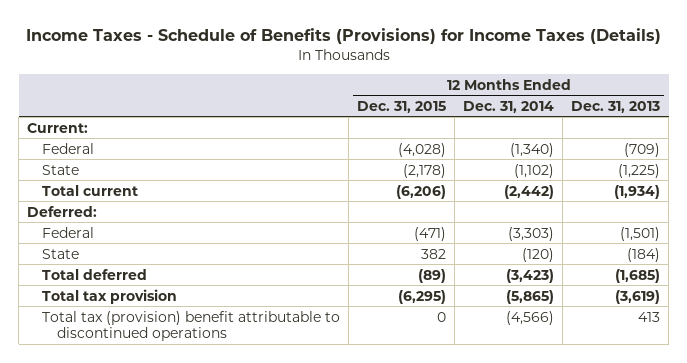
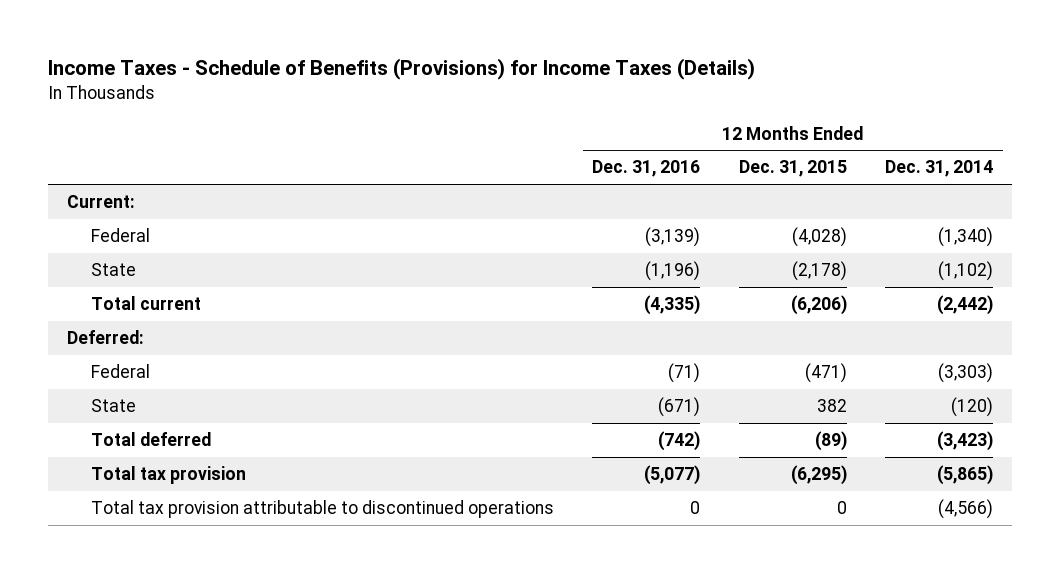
[571,100,661,113] Dec. 31, 2013 -> none
none -> [592,160,701,178] Dec. 31, 2016
[42,310,341,342] Total tax (provision) benefit attributable to discontinued operations -> [90,500,554,519] Total tax provision attributable to discontinued operations

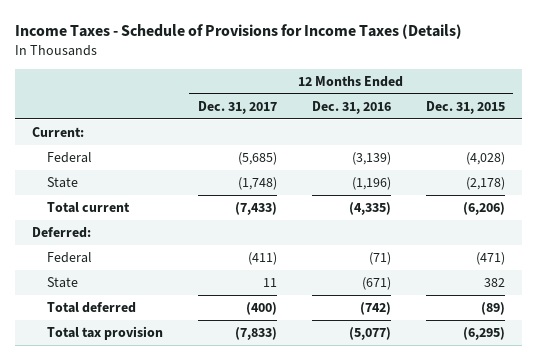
[47,57,755,80] Income Taxes - Schedule of Benefits (Provisions) for Income Taxes (Details) -> [14,24,462,40] Income Taxes - Schedule of Provisions for Income Taxes (Details)
[885,160,994,178] Dec. 31, 2014 -> none
none -> [198,101,278,115] Dec. 31, 2017
[90,500,554,519] Total tax provision attributable to discontinued operations -> none

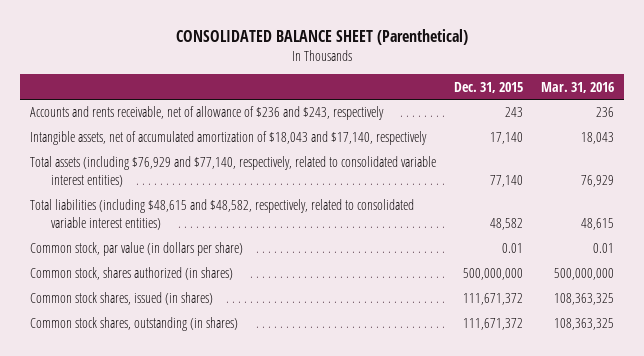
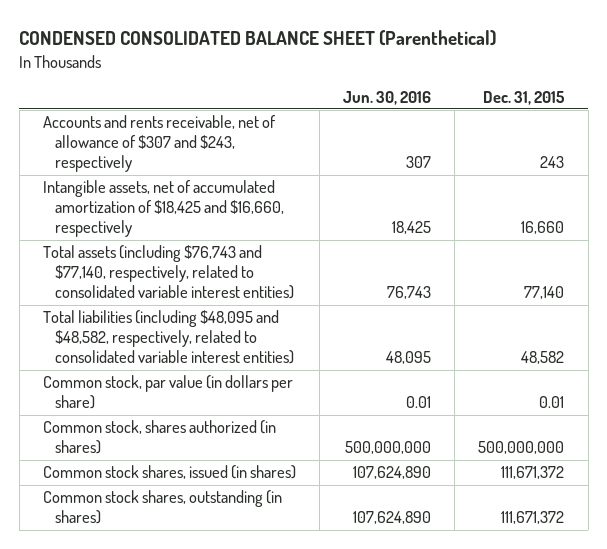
[175,28,468,45] CONSOLIDATED BALANCE SHEET (Parenthetical) -> [19,30,497,47] CONDENSED CONSOLIDATED BALANCE SHEET (Parenthetical)
[541,81,615,93] Mar. 31, 2016 -> none
none -> [343,90,432,105] Jun. 30, 2016
[29,106,384,121] Accounts and rents receivable, net of allowance of $236 and $243, respectively -> [42,115,276,173] Accounts and rents receivable, net of allowance of $307 and $243, respectively
[29,131,427,146] Intangible assets, net of accumulated amortization of $18,043 and $17,140, respectively -> [42,180,284,238] Intangible assets, net of accumulated amortization of $18,425 and $16,660, respectively
[489,132,523,145] 17,140 -> [521,221,565,235] 16,660
[29,156,436,188] Total assets (including $76,929 and $77,140, respectively, related to consolidated variable interest entities) -> [42,245,294,300] Total assets (including $76,743 and $77,140, respectively, related to consolidated variable interest entities)
[29,199,414,231] Total liabilities (including $48,615 and $48,582, respectively, related to consolidated variable interest entities) -> [42,310,294,365] Total liabilities (including $48,095 and $48,582, respectively, related to consolidated variable interest entities)

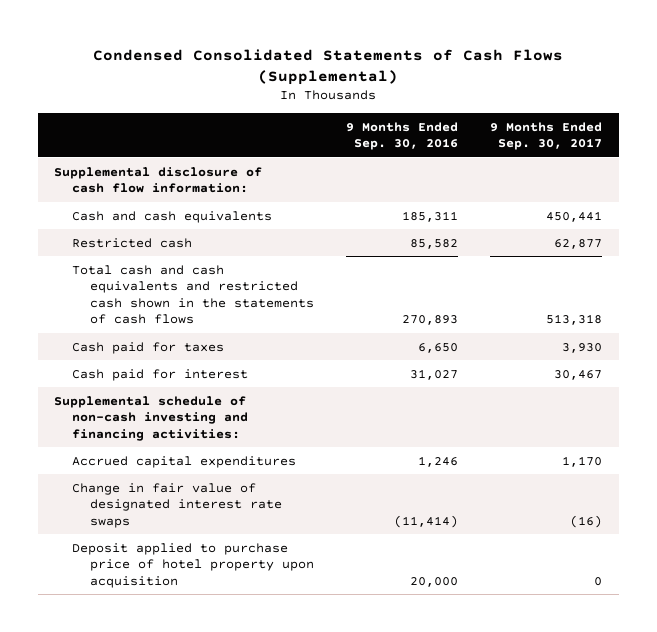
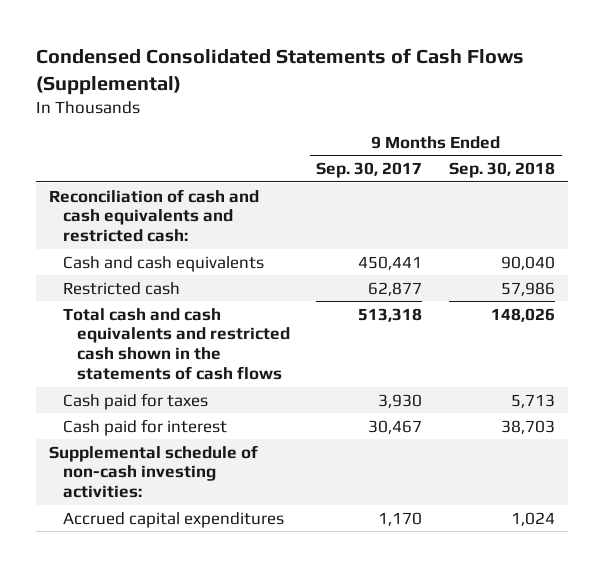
[346,121,459,151] 9 Months Ended Sep. 30, 2016 -> none
none -> [449,162,556,179] Sep. 30, 2018
[54,166,263,194] Supplemental disclosure of cash flow information: -> none
none -> [49,188,260,243] Reconciliation of cash and cash equivalents and restricted cash:
[54,395,249,441] Supplemental schedule of non-cash investing and financing activities: -> [49,444,259,499] Supplemental schedule of non-cash investing activities:
[72,482,283,528] Change in fair value of designated interest rate swaps -> none
[72,542,315,588] Deposit applied to purchase price of hotel property upon acquisition -> none

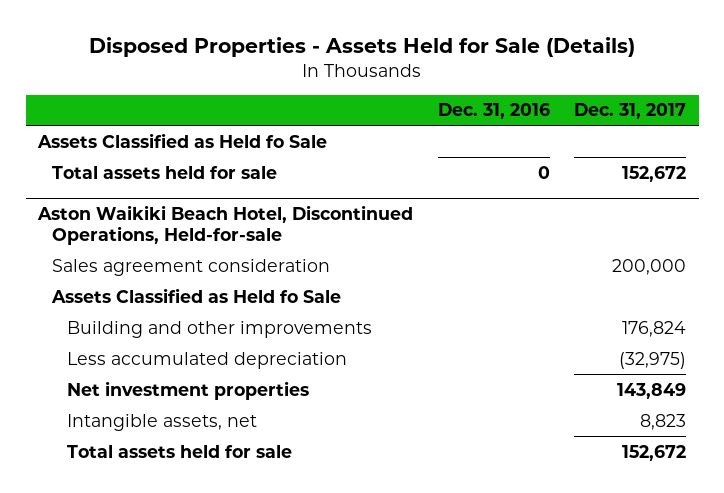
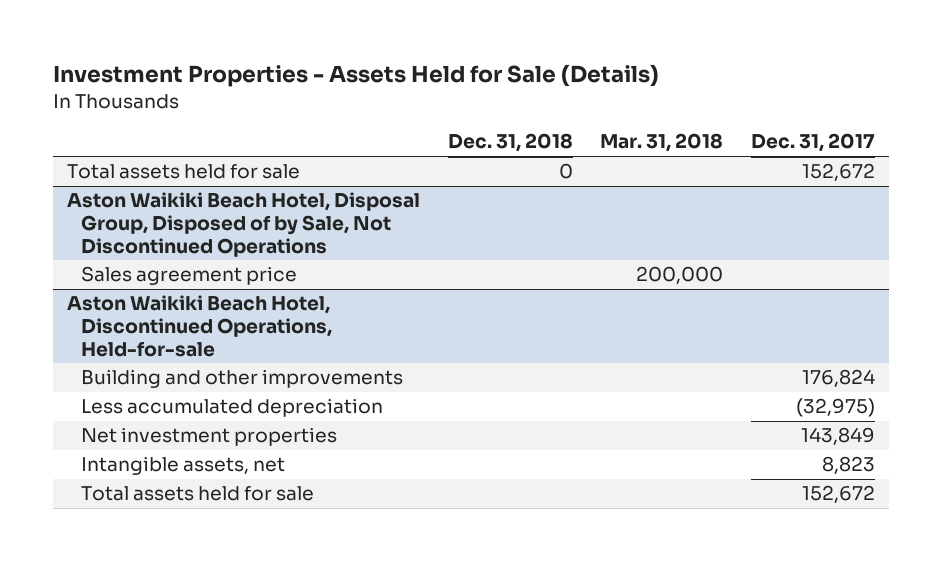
[89,36,636,57] Disposed Properties - Assets Held for Sale (Details) -> [53,64,660,88] Investment Properties - Assets Held for Sale (Details)
[437,103,550,120] Dec. 31, 2016 -> none
none -> [447,133,573,153] Dec. 31, 2018
none -> [600,133,724,153] Mar. 31, 2018
[36,132,327,148] Assets Classified as Held fo Sale -> none
none -> [66,192,420,257] Aston Waikiki Beach Hotel, Disposal Group, Disposed of by Sale, Not Discontinued Operations
none -> [81,266,298,286] Sales agreement price
[52,258,331,276] Sales agreement consideration -> none
[51,287,342,303] Assets Classified as Held fo Sale -> none

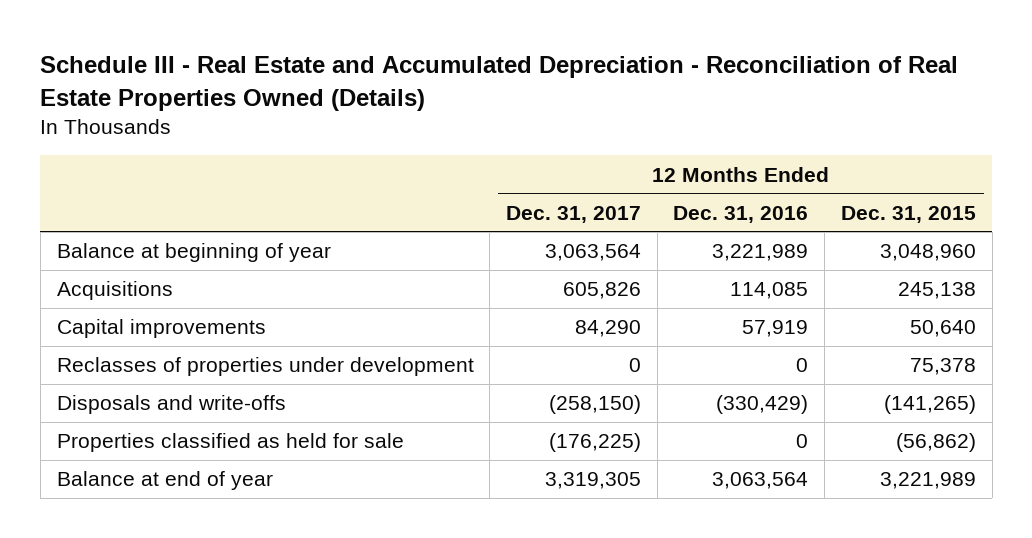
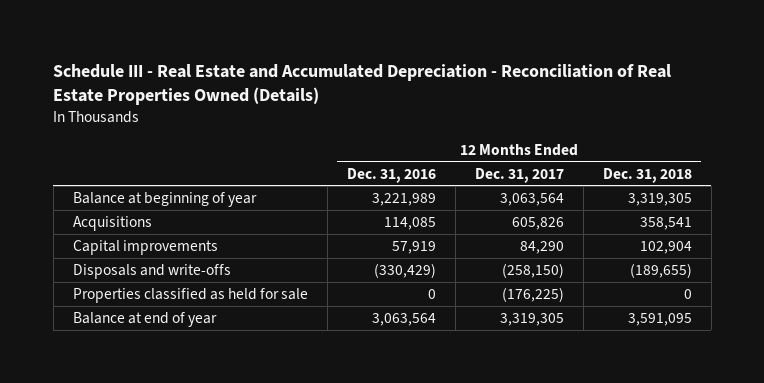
[840,205,976,223] Dec. 31, 2015 -> none
none -> [602,167,692,183] Dec. 31, 2018
[56,357,474,377] Reclasses of properties under development -> none

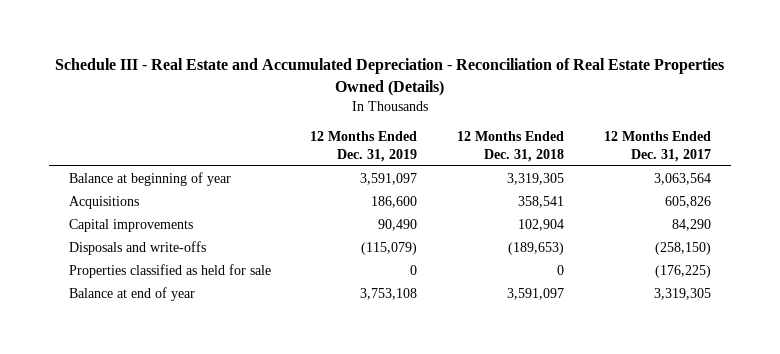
[346,167,436,183] Dec. 31, 2016 -> none
none -> [310,130,418,162] 12 Months Ended Dec. 31, 2019
[629,263,692,279] (189,655) -> [508,242,565,256] (189,653)
[627,313,692,327] 3,591,095 -> [507,288,565,301] 3,591,097

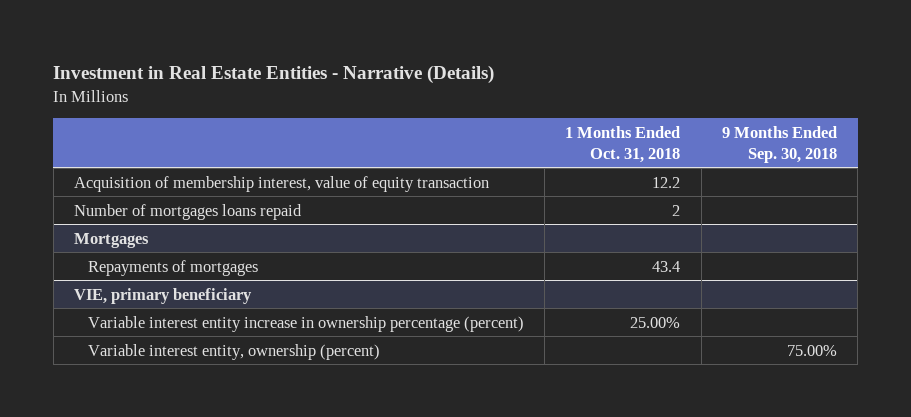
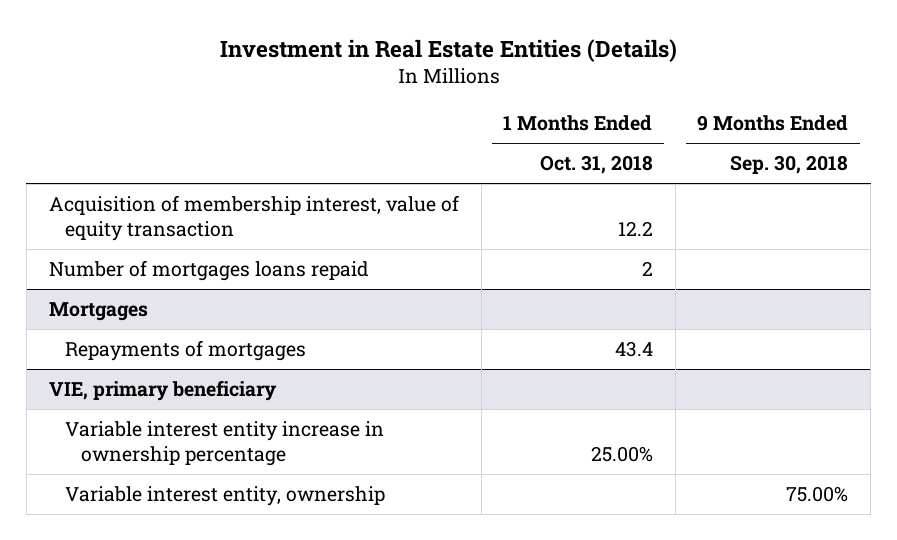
[53,65,495,85] Investment in Real Estate Entities - Narrative (Details) -> [219,38,677,62] Investment in Real Estate Entities (Details)
[87,315,524,332] Variable interest entity increase in ownership percentage (percent) -> [64,421,384,467] Variable interest entity increase in ownership percentage
[87,343,380,360] Variable interest entity, ownership (percent) -> [64,486,385,507] Variable interest entity, ownership

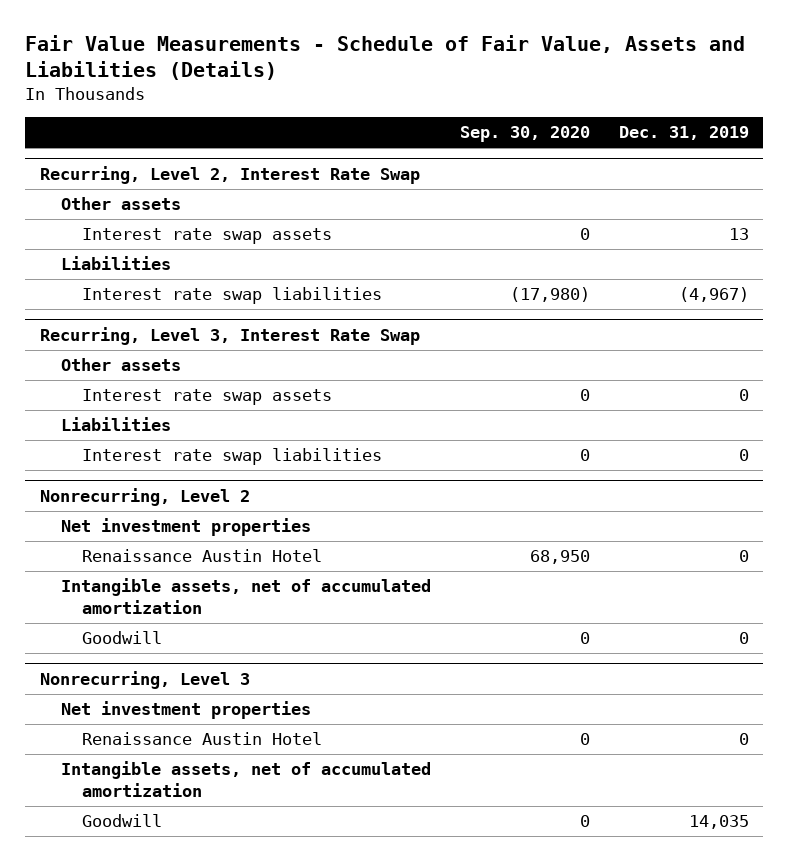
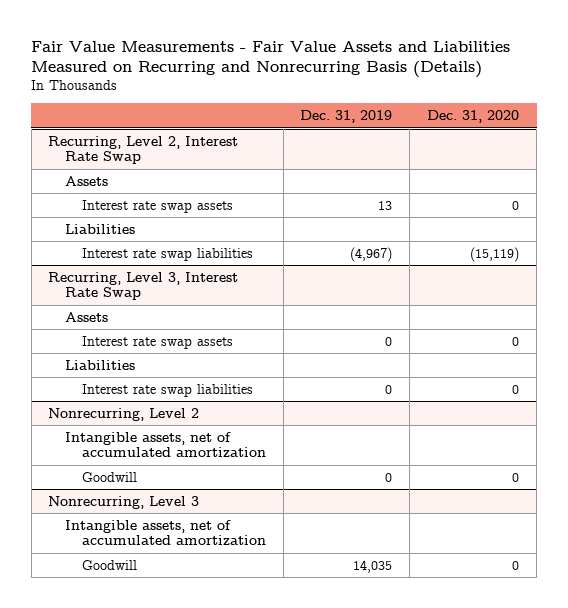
[25,35,746,81] Fair Value Measurements - Schedule of Fair Value, Assets and Liabilities (Details) -> [31,40,511,79] Fair Value Measurements - Fair Value Assets and Liabilities Measured on Recurring and Nonrecurring Basis (Details)
[460,126,591,143] Sep. 30, 2020 -> none
none -> [427,110,520,124] Dec. 31, 2020
[61,197,182,211] Other assets -> [65,175,109,186] Assets
[61,358,182,372] Other assets -> [65,311,109,322] Assets
[61,518,312,537] Net investment properties -> none
[82,549,323,563] Renaissance Austin Hotel -> none
[61,701,312,720] Net investment properties -> none
[82,732,323,746] Renaissance Austin Hotel -> none

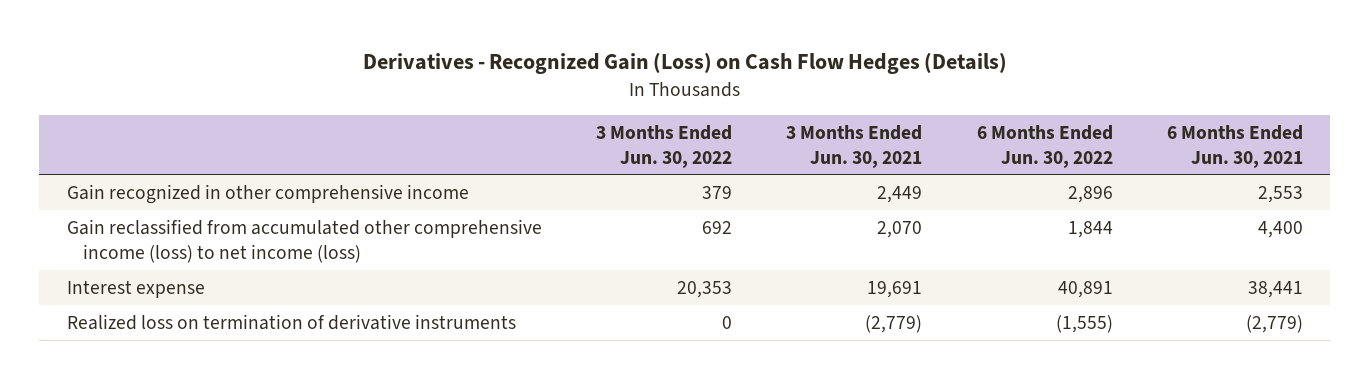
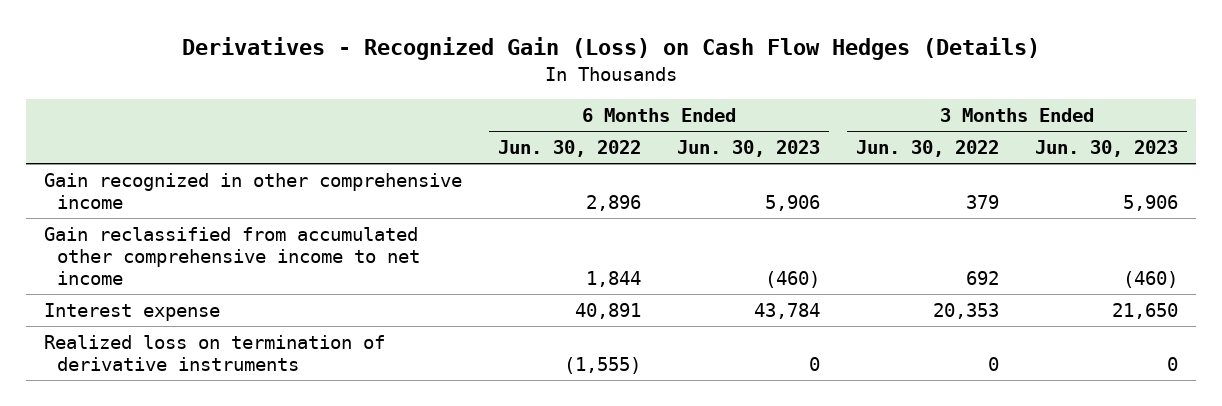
[786,124,923,168] 3 Months Ended Jun. 30, 2021 -> none
[1166,124,1303,168] 6 Months Ended Jun. 30, 2021 -> none
none -> [676,140,820,158] Jun. 30, 2023
none -> [1035,140,1179,158] Jun. 30, 2023
[66,218,542,263] Gain reclassified from accumulated other comprehensive income (loss) to net income (loss) -> [43,226,421,285] Gain reclassified from accumulated other comprehensive income to net income

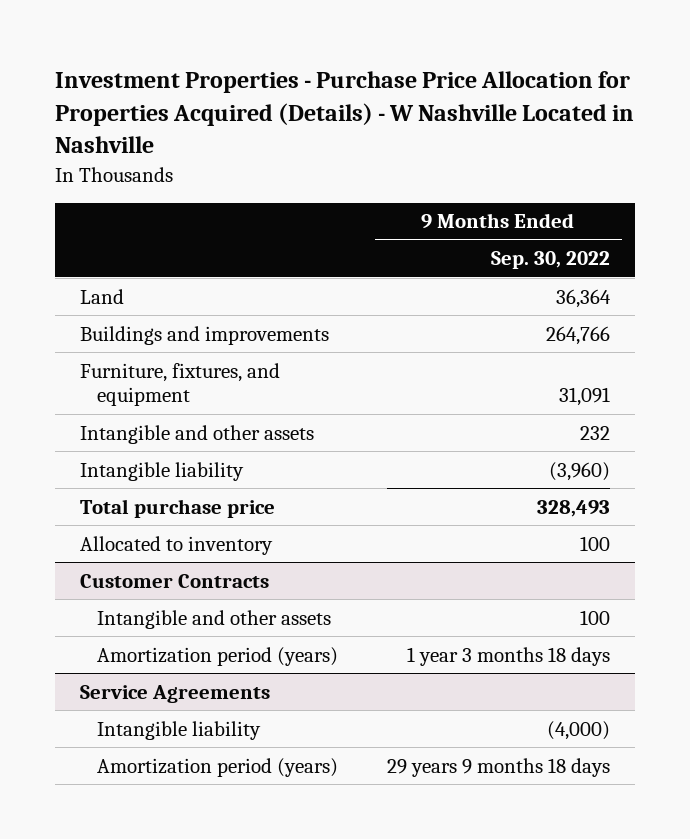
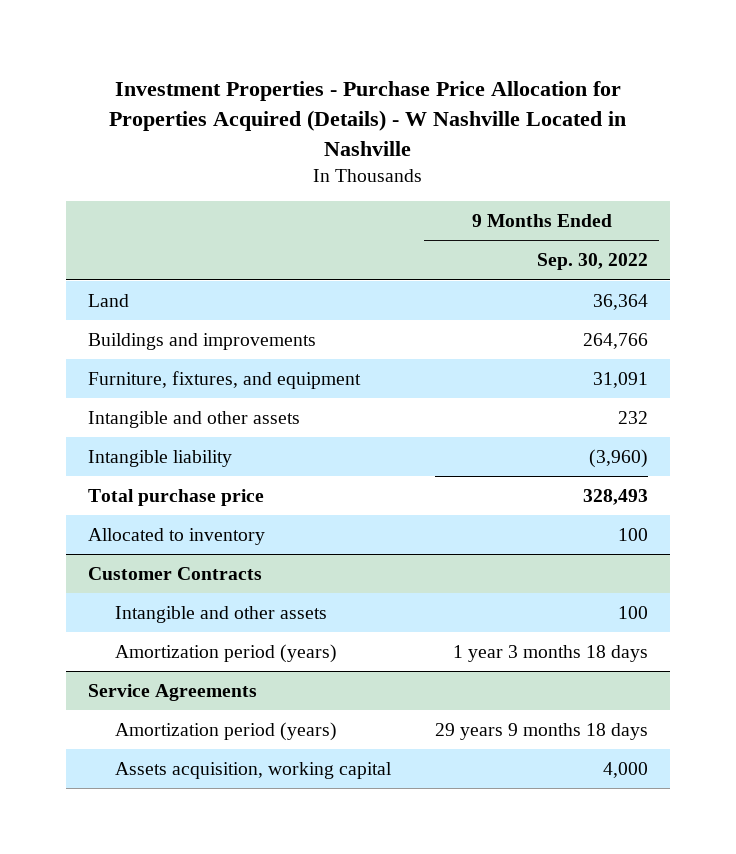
[96,720,261,740] Intangible liability -> none
none -> [114,761,392,779] Assets acquisition, working capital

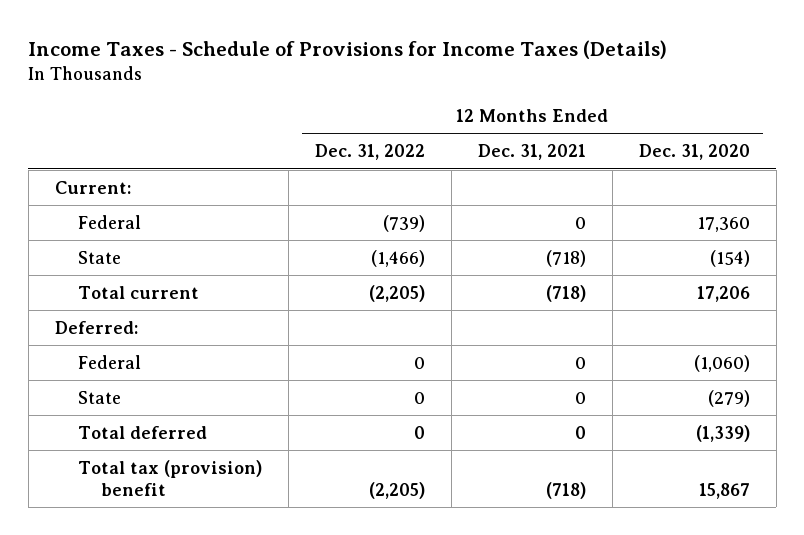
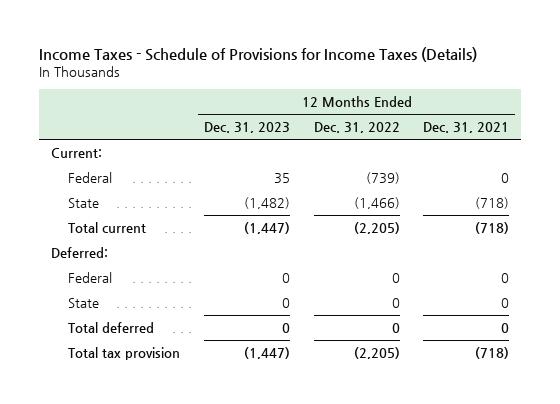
[638,144,750,161] Dec. 31, 2020 -> none
none -> [203,122,290,134] Dec. 31, 2023
[77,459,262,496] Total tax (provision) benefit -> [67,346,180,360] Total tax provision

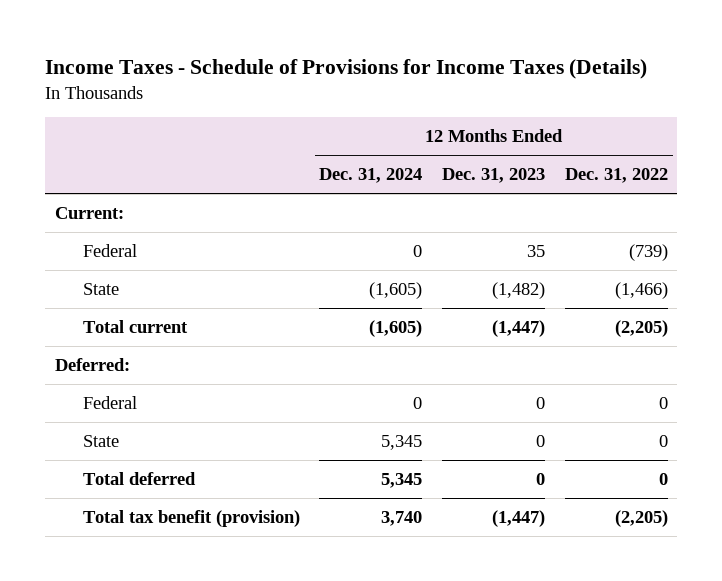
[423,122,510,134] Dec. 31, 2021 -> none
none -> [319,168,423,184] Dec. 31, 2024
[67,346,180,360] Total tax provision -> [82,509,300,527] Total tax benefit (provision)

